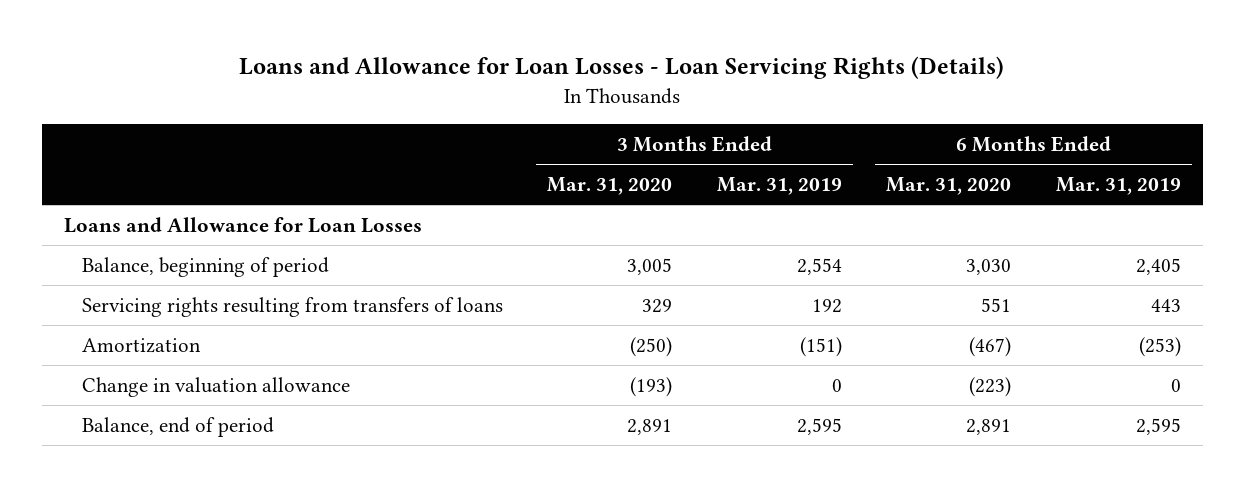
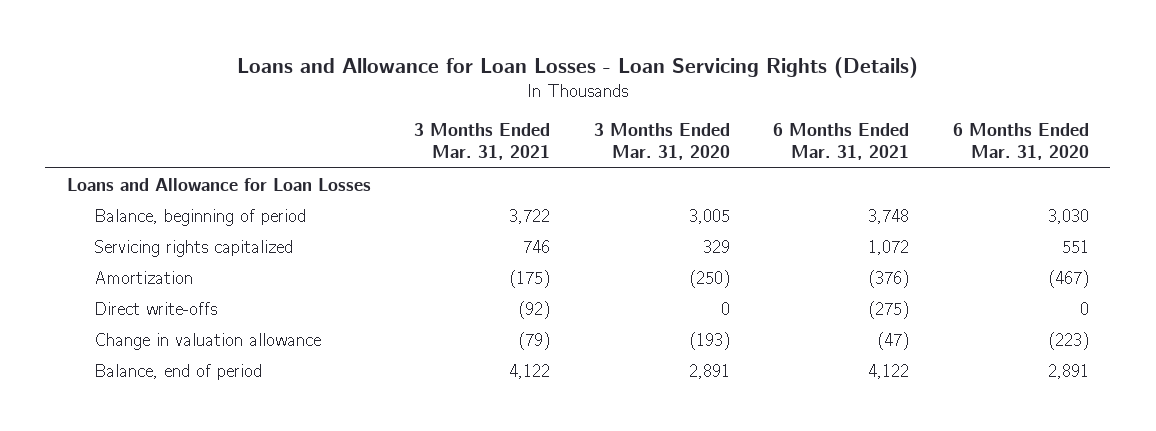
[716,176,842,195] Mar. 31, 2019 -> none
[1055,176,1181,195] Mar. 31, 2019 -> none
none -> [414,122,551,161] 3 Months Ended Mar. 31, 2021
none -> [773,122,910,161] 6 Months Ended Mar. 31, 2021
[81,296,503,317] Servicing rights resulting from transfers of loans -> [94,239,294,257] Servicing rights capitalized
none -> [94,301,218,315] Direct write-offs

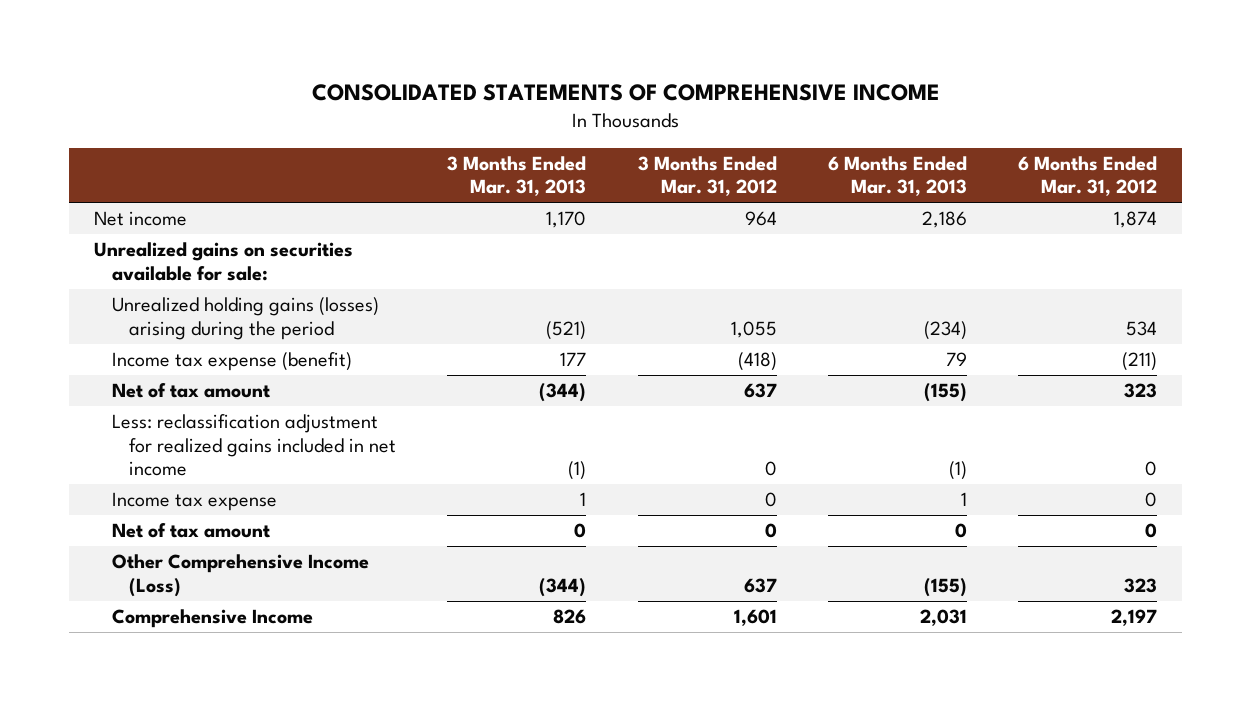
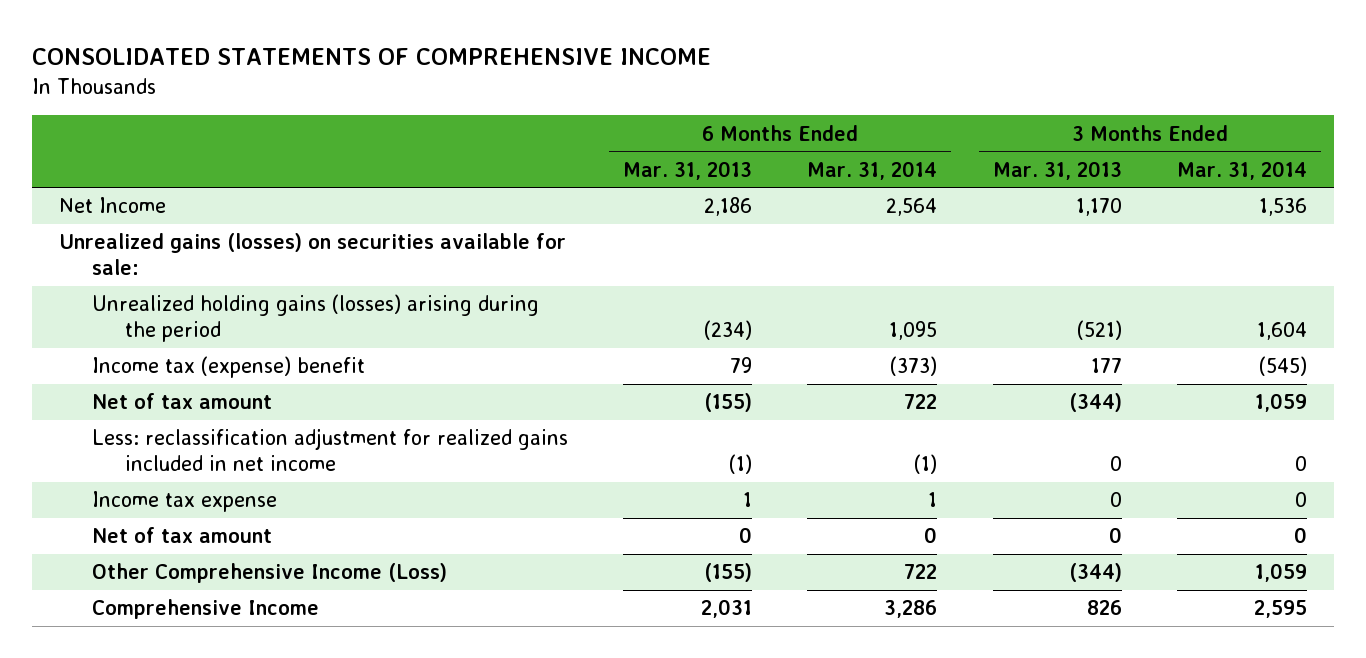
[637,155,777,197] 3 Months Ended Mar. 31, 2012 -> none
[1017,155,1157,197] 6 Months Ended Mar. 31, 2012 -> none
none -> [807,160,938,180] Mar. 31, 2014
none -> [1176,160,1307,180] Mar. 31, 2014
[94,211,188,227] Net income -> [59,197,167,214] Net Income
[94,242,354,281] Unrealized gains on securities available for sale: -> [59,233,567,276] Unrealized gains (losses) on securities available for sale:
[111,352,352,372] Income tax expense (benefit) -> [92,356,366,379] Income tax (expense) benefit
[568,461,587,481] (1) -> [1109,456,1122,472] 0
[580,492,587,507] 1 -> [1109,492,1122,508] 0

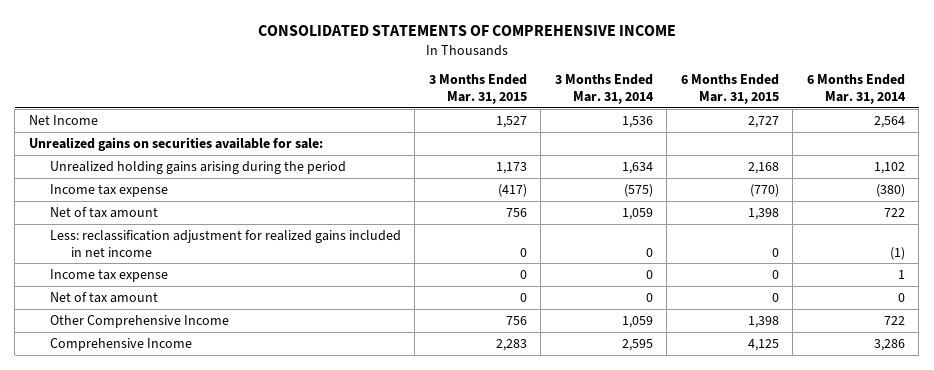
[623,160,753,180] Mar. 31, 2013 -> none
[992,160,1122,180] Mar. 31, 2013 -> none
none -> [428,74,527,105] 3 Months Ended Mar. 31, 2015
none -> [680,74,779,105] 6 Months Ended Mar. 31, 2015
[59,233,567,276] Unrealized gains (losses) on securities available for sale: -> [28,136,323,151] Unrealized gains on securities available for sale:
[92,294,540,343] Unrealized holding gains (losses) arising during the period -> [49,160,346,174] Unrealized holding gains arising during the period
[889,321,938,341] 1,095 -> [873,161,905,174] 1,102
[1256,322,1307,341] 1,604 -> [621,161,653,174] 1,634
[92,356,366,379] Income tax (expense) benefit -> [49,183,168,197] Income tax expense
[890,356,938,377] (373) -> [875,183,905,197] (380)
[1258,356,1307,377] (545) -> [623,183,653,197] (575)
[92,563,448,584] Other Comprehensive Income (Loss) -> [49,314,229,328] Other Comprehensive Income

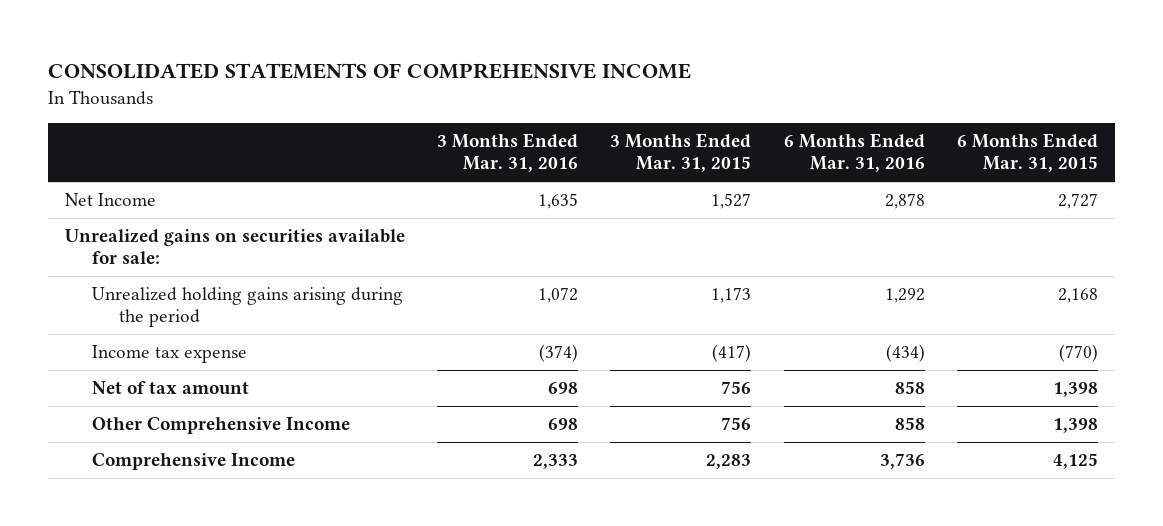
[554,74,654,105] 3 Months Ended Mar. 31, 2014 -> none
[806,74,906,105] 6 Months Ended Mar. 31, 2014 -> none
none -> [437,133,579,172] 3 Months Ended Mar. 31, 2016
none -> [783,133,925,172] 6 Months Ended Mar. 31, 2016
[49,229,401,257] Less: reclassification adjustment for realized gains included in net income -> none
[49,268,168,282] Income tax expense -> none
[49,291,158,303] Net of tax amount -> none

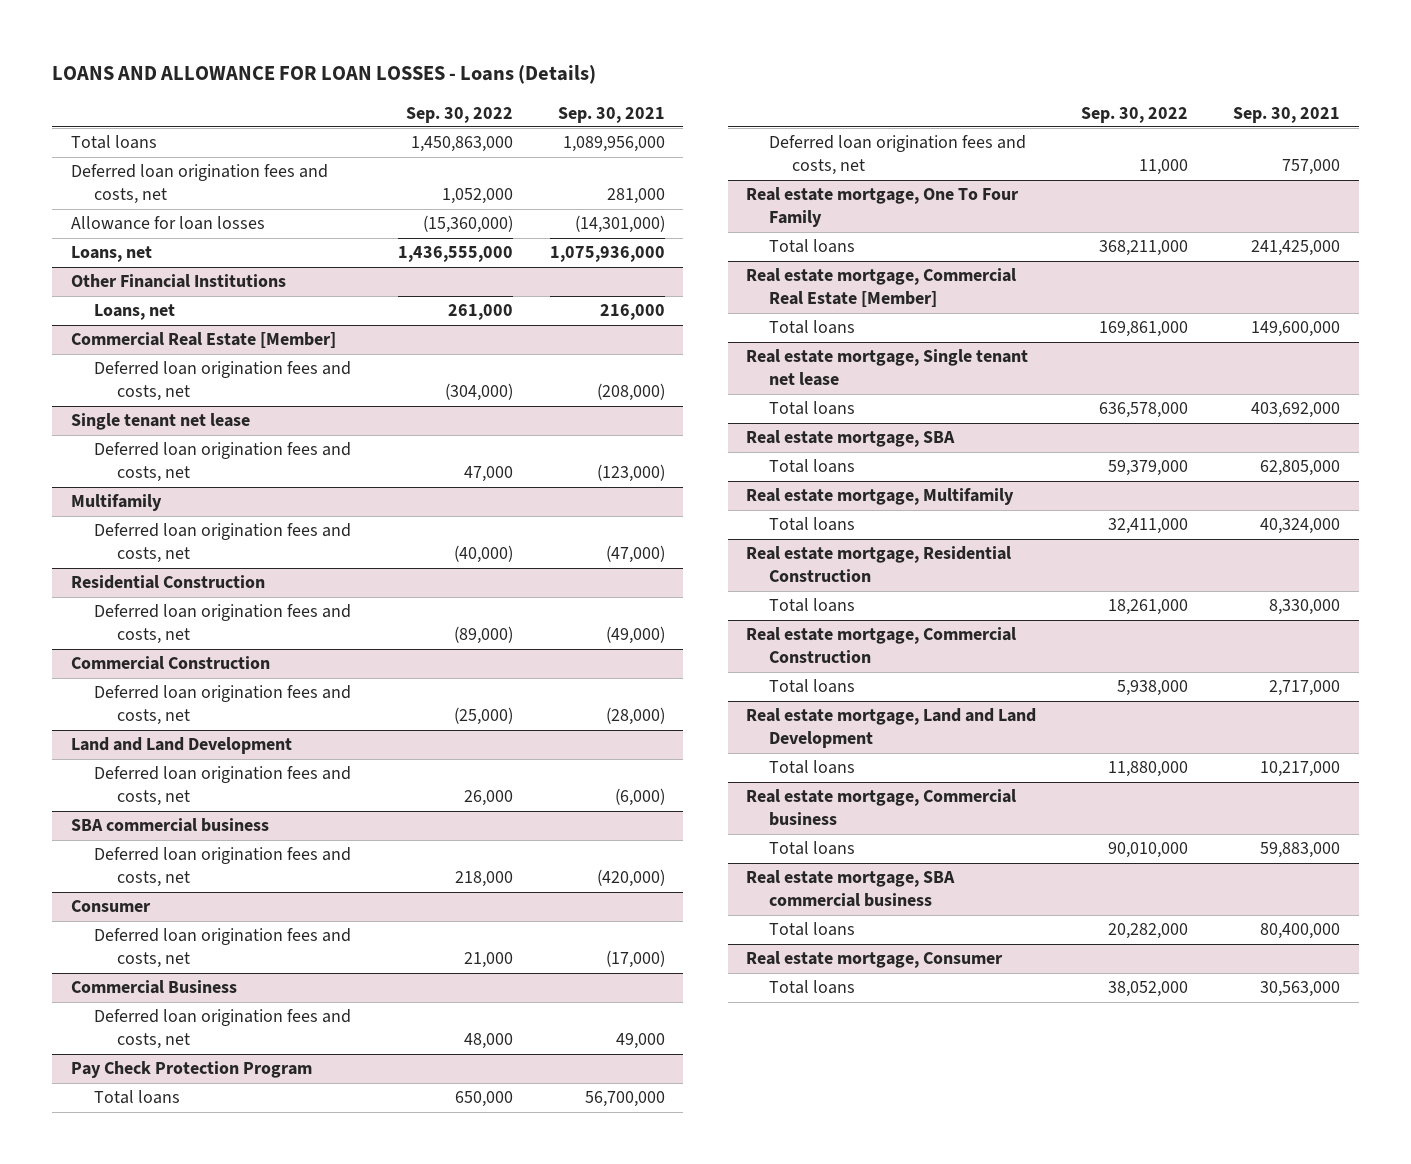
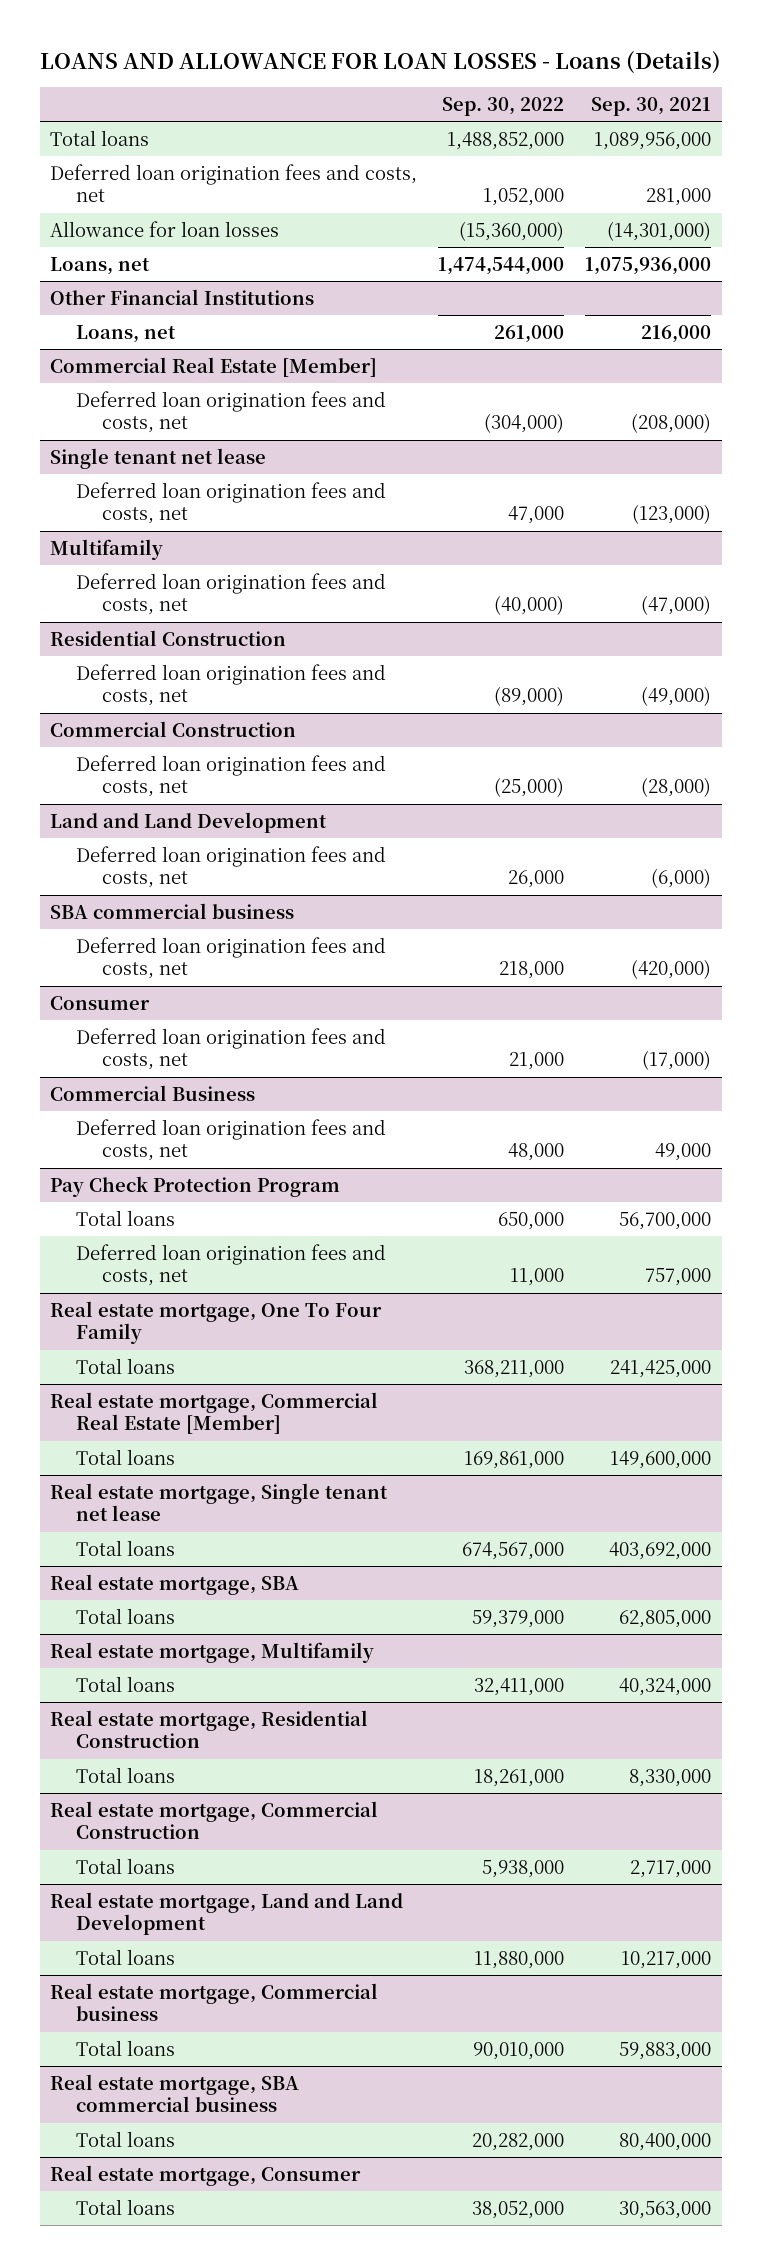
[410,136,513,153] 1,450,863,000 -> [447,131,565,150] 1,488,852,000
[397,246,513,263] 1,436,555,000 -> [438,256,565,275] 1,474,544,000
[1099,402,1189,419] 636,578,000 -> [462,1541,565,1560] 674,567,000

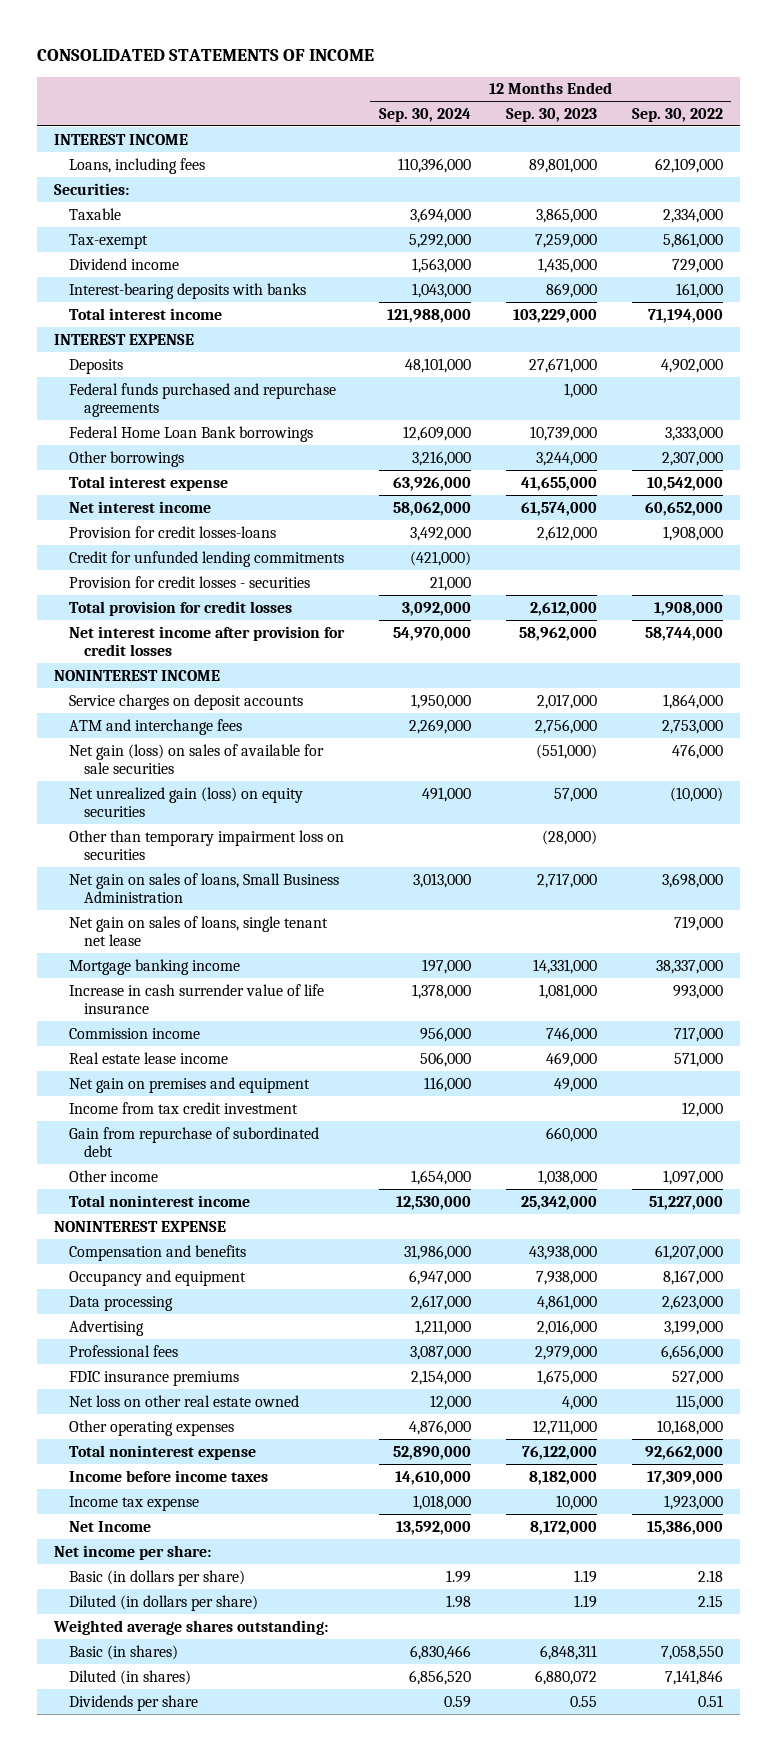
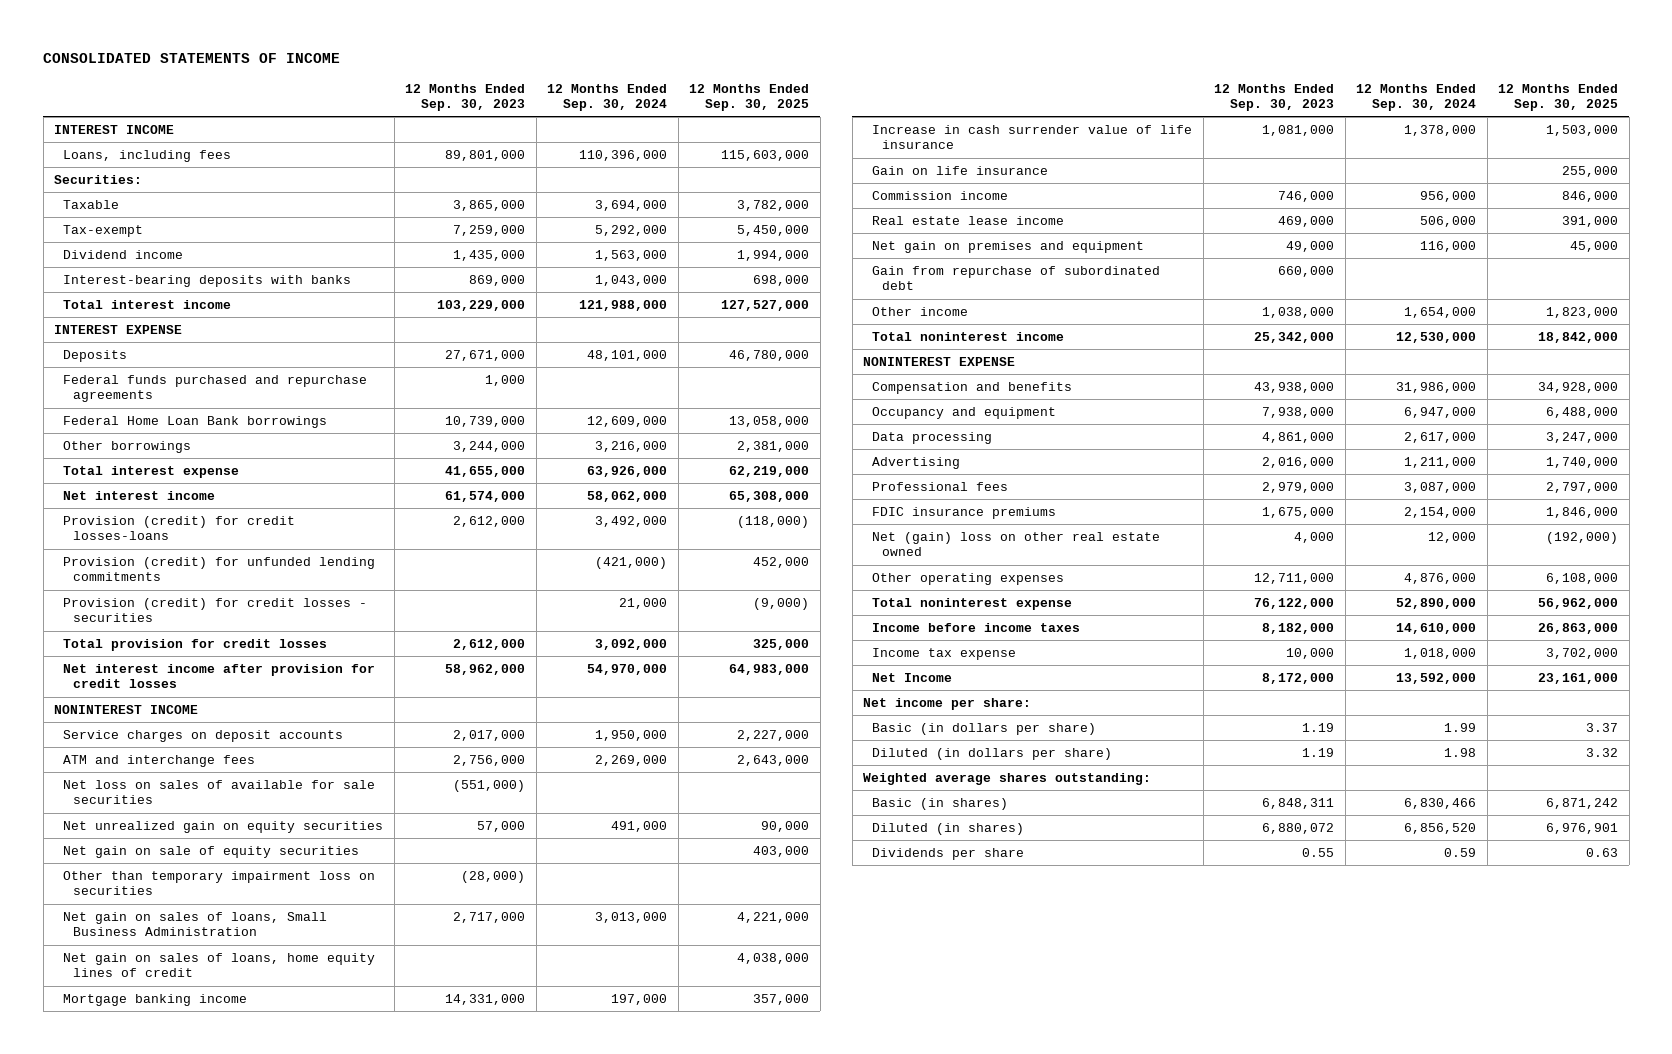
[631,107,723,122] Sep. 30, 2022 -> none
none -> [689,83,810,112] 12 Months Ended Sep. 30, 2025
[69,525,277,538] Provision for credit losses-loans -> [63,515,296,541] Provision (credit) for credit losses-loans
[69,550,345,567] Credit for unfunded lending commitments -> [63,556,376,582] Provision (credit) for unfunded lending commitments
[69,575,311,588] Provision for credit losses - securities -> [63,597,368,623] Provision (credit) for credit losses - securities
[69,743,325,774] Net gain (loss) on sales of available for sale securities -> [63,779,376,805] Net loss on sales of available for sale securities
[69,786,304,817] Net unrealized gain (loss) on equity securities -> [63,820,384,833] Net unrealized gain on equity securities
none -> [63,845,360,858] Net gain on sale of equity securities
[69,915,329,946] Net gain on sales of loans, single tenant net lease -> none
none -> [63,952,376,978] Net gain on sales of loans, home equity lines of credit
none -> [872,165,1049,175] Gain on life insurance
[69,1101,299,1114] Income from tax credit investment -> none
[69,1394,300,1407] Net loss on other real estate owned -> [872,531,1161,557] Net (gain) loss on other real estate owned

